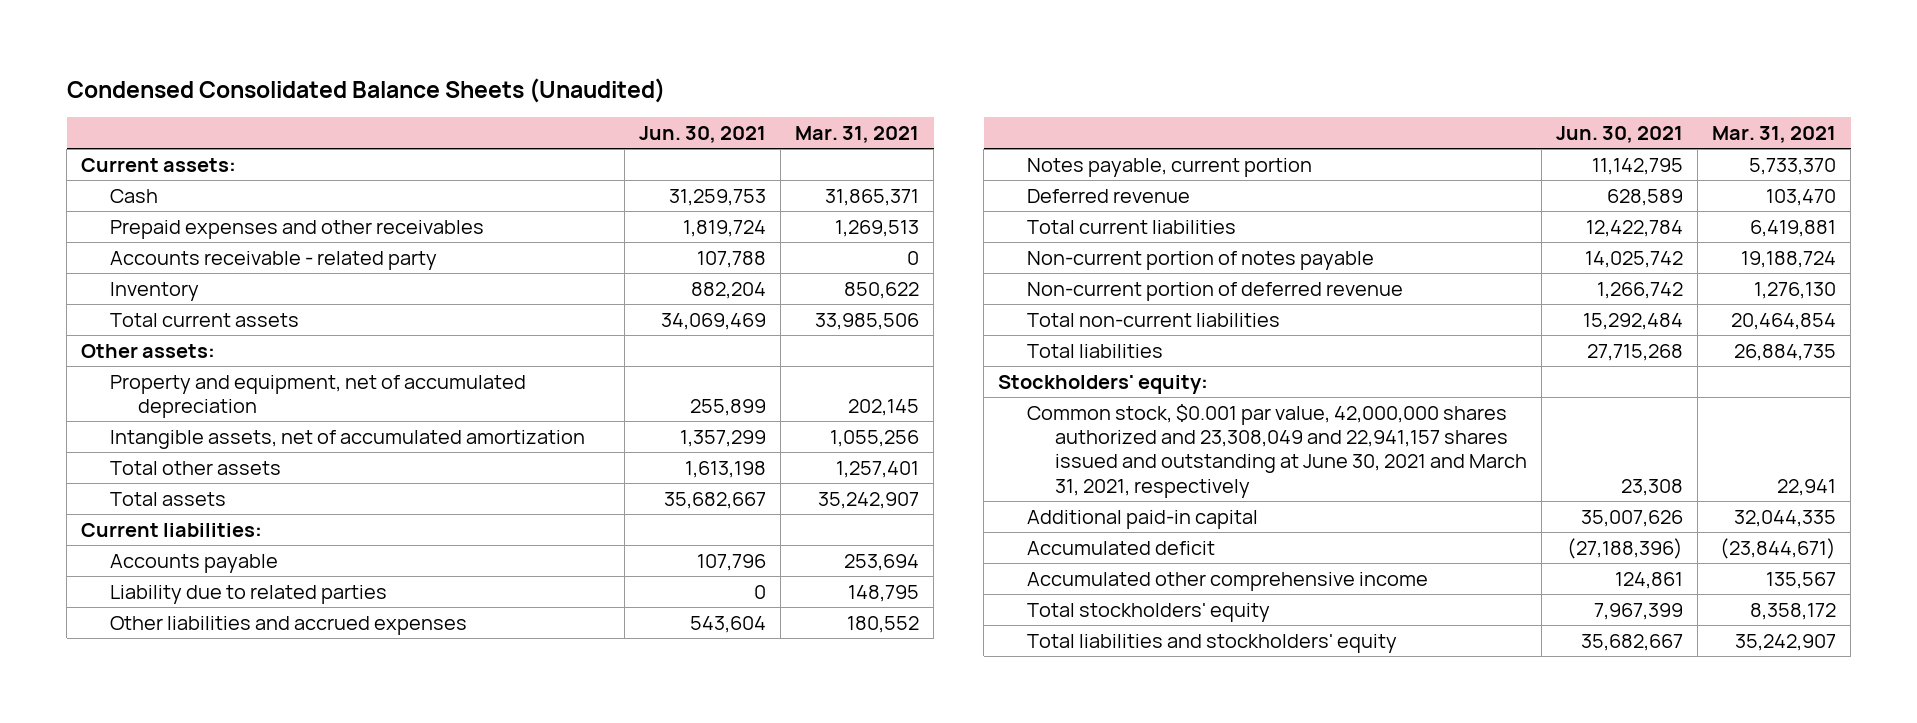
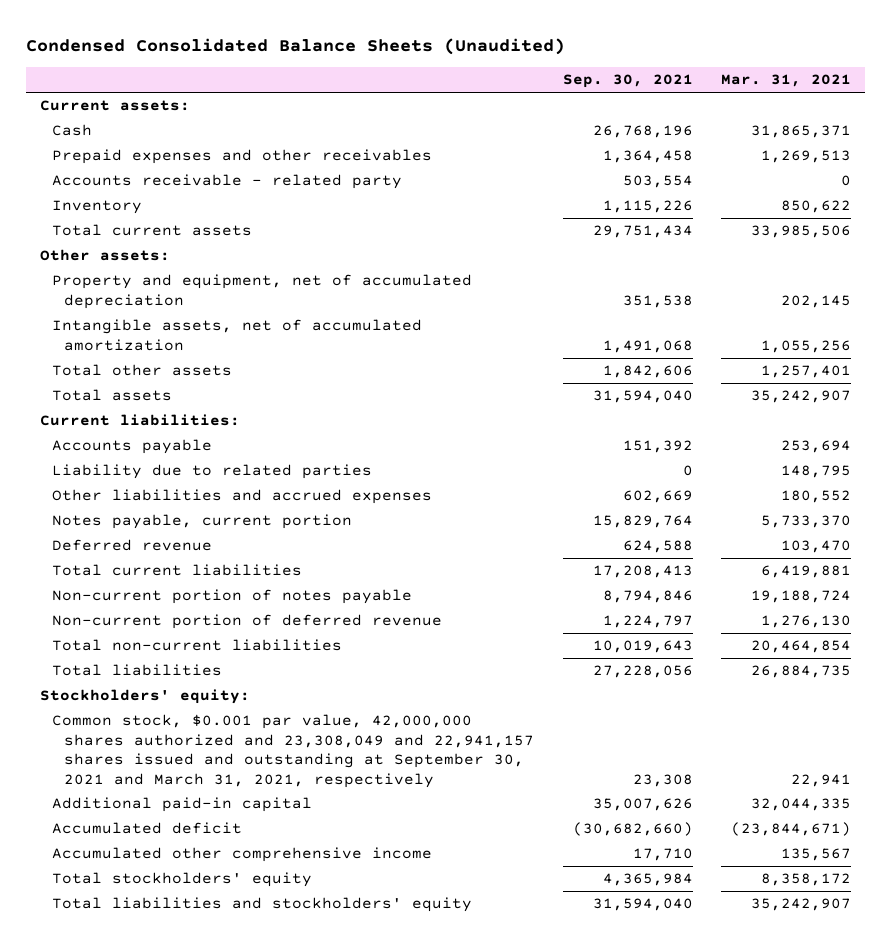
[639,126,767,144] Jun. 30, 2021 -> none
none -> [562,74,693,89] Sep. 30, 2021
[1026,403,1528,498] Common stock, $0.001 par value, 42,000,000 shares authorized and 23,308,049 and 22,941,157 shares issued and outstanding at June 30, 2021 and March 31, 2021, respectively -> [52,714,535,788] Common stock, $0.001 par value, 42,000,000 shares authorized and 23,308,049 and 22,941,157 shares issued and outstanding at September 30, 2021 and March 31, 2021, respectively

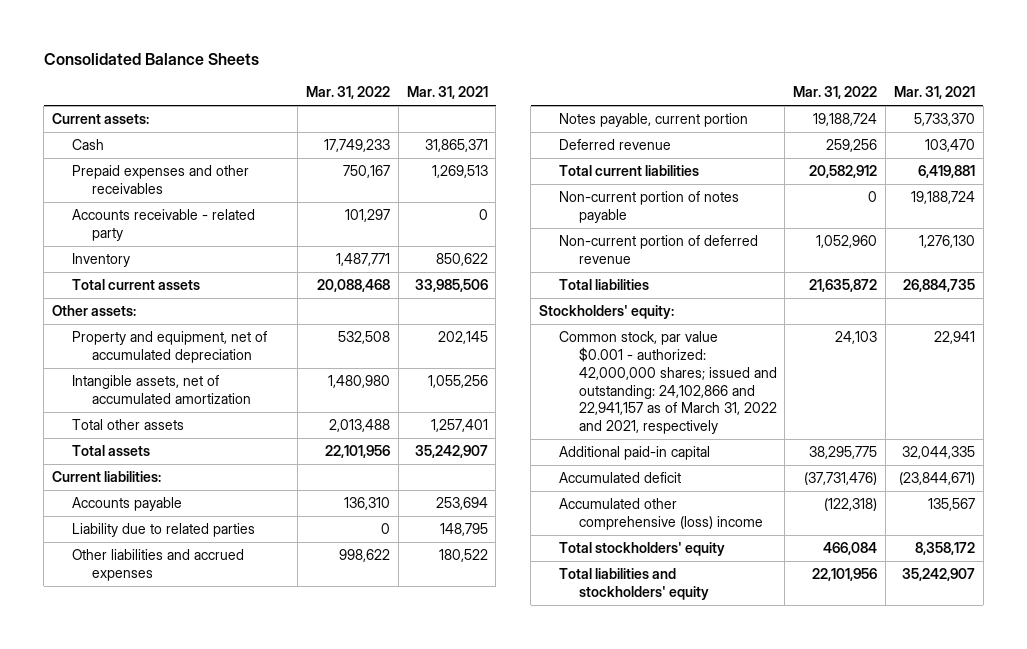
[26,38,566,56] Condensed Consolidated Balance Sheets (Unaudited) -> [43,53,259,66] Consolidated Balance Sheets
[562,74,693,89] Sep. 30, 2021 -> none
none -> [306,86,391,100] Mar. 31, 2022
[781,490,852,504] 180,552 -> [438,548,488,562] 180,522
[52,639,343,652] Total non-current liabilities -> none
[52,714,535,788] Common stock, $0.001 par value, 42,000,000 shares authorized and 23,308,049 and 22,941,157 shares issued and outstanding at September 30, 2021 and March 31, 2021, respectively -> [558,330,777,435] Common stock, par value $0.001 - authorized: 42,000,000 shares; issued and outstanding: 24,102,866 and 22,941,157 as of March 31, 2022 and 2021, respectively
[52,847,433,863] Accumulated other comprehensive income -> [558,497,763,530] Accumulated other comprehensive (loss) income

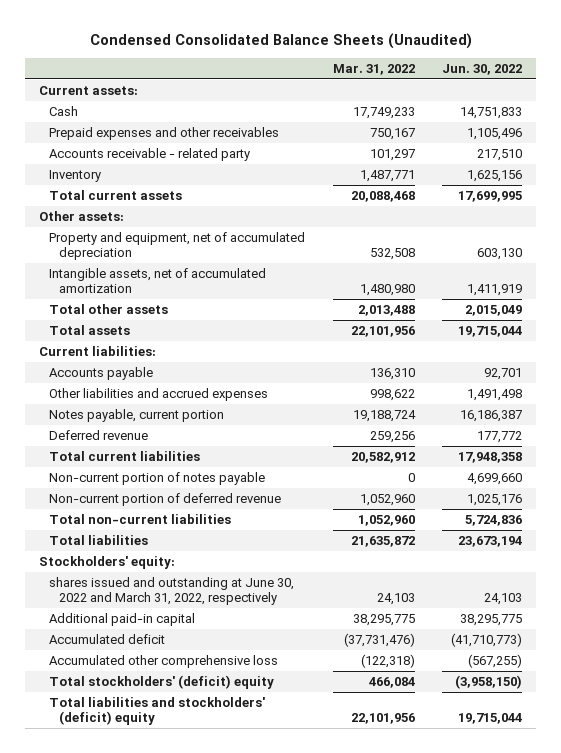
[43,53,259,66] Consolidated Balance Sheets -> [89,33,472,50] Condensed Consolidated Balance Sheets (Unaudited)
[406,86,488,100] Mar. 31, 2021 -> none
none -> [442,63,523,75] Jun. 30, 2022
[71,522,255,537] Liability due to related parties -> none
none -> [49,513,232,524] Total non-current liabilities
[558,330,777,435] Common stock, par value $0.001 - authorized: 42,000,000 shares; issued and outstanding: 24,102,866 and 22,941,157 as of March 31, 2022 and 2021, respectively -> [49,576,295,606] shares issued and outstanding at June 30, 2022 and March 31, 2022, respectively
[558,497,763,530] Accumulated other comprehensive (loss) income -> [49,654,279,668] Accumulated other comprehensive loss
[558,541,725,556] Total stockholders' equity -> [49,674,275,689] Total stockholders' (deficit) equity
[558,567,709,600] Total liabilities and stockholders' equity -> [49,696,266,726] Total liabilities and stockholders' (deficit) equity

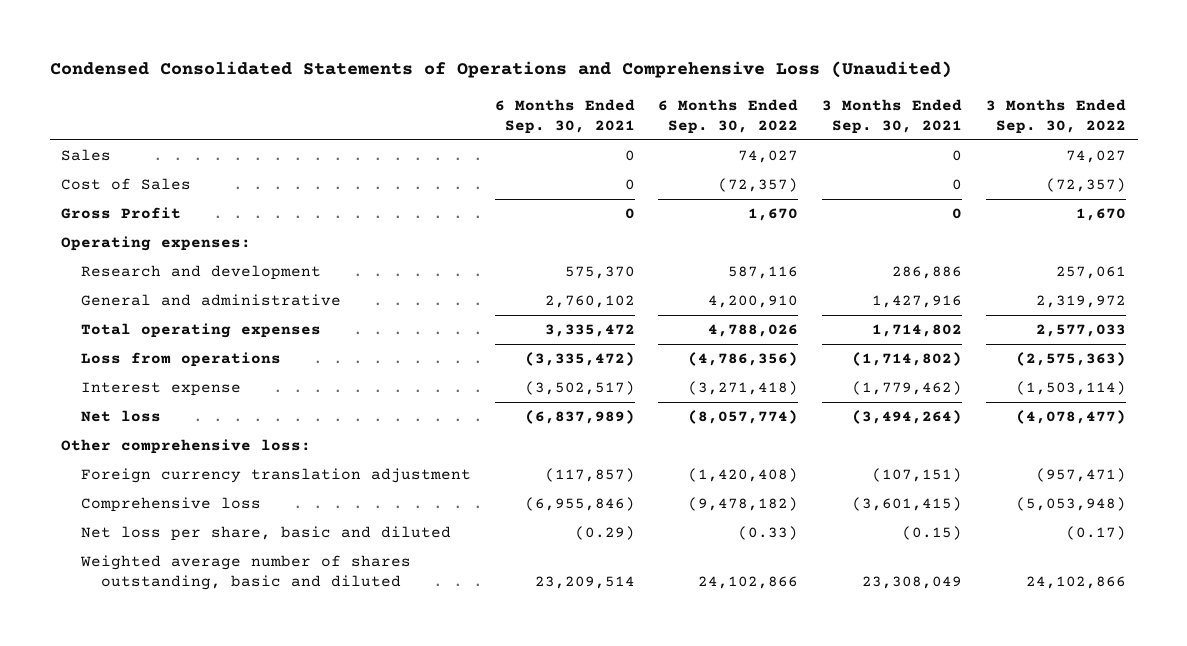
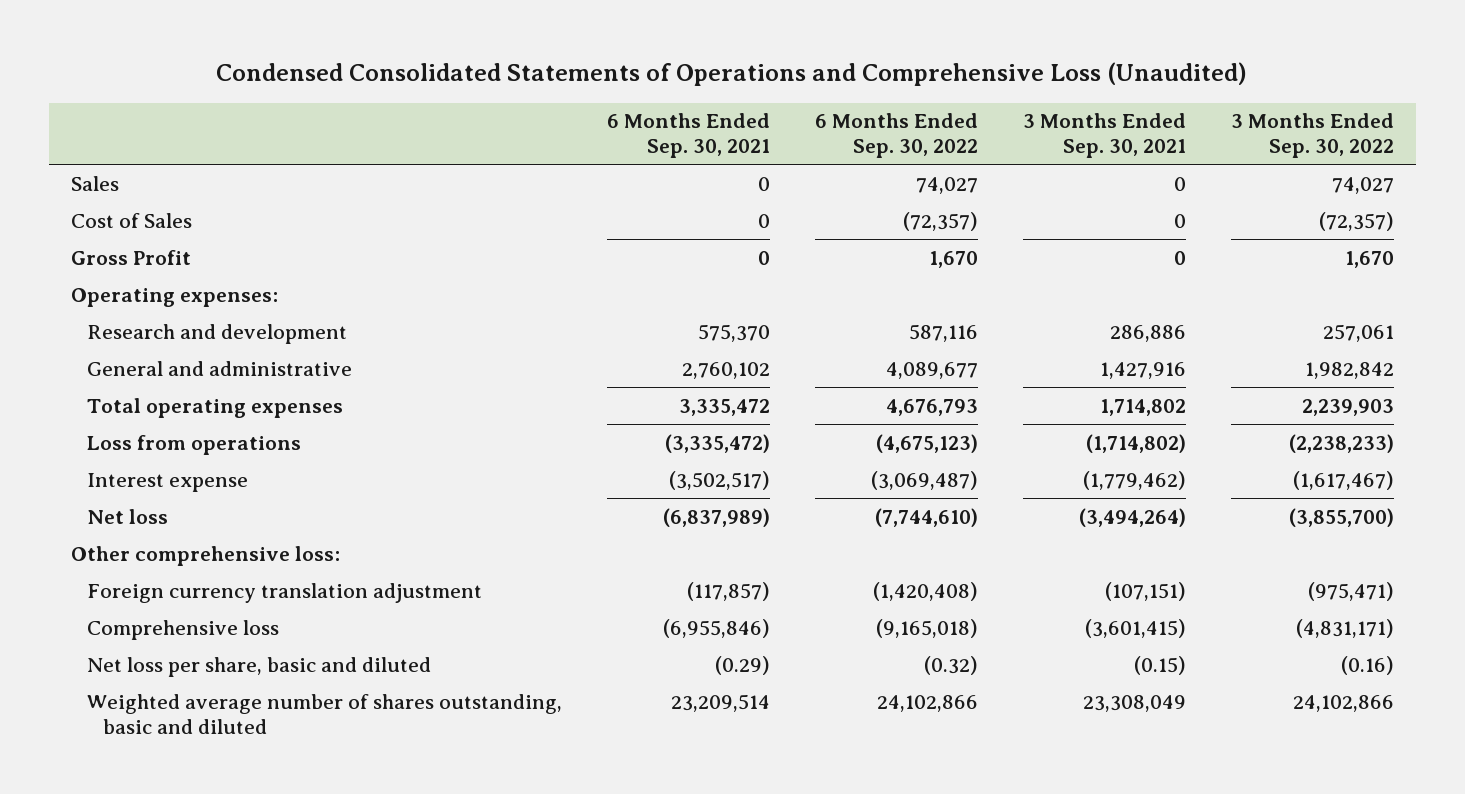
[708,295,799,309] 4,200,910 -> [885,361,978,379] 4,089,677
[1035,295,1126,309] 2,319,972 -> [1304,361,1394,379] 1,982,842
[708,324,799,338] 4,788,026 -> [885,398,978,416] 4,676,793
[1035,324,1126,338] 2,577,033 -> [1301,398,1394,416] 2,239,903
[688,352,799,367] (4,786,356) -> [875,433,978,453] (4,675,123)
[1015,352,1126,367] (2,575,363) -> [1288,433,1394,453] (2,238,233)
[688,381,799,396] (3,271,418) -> [870,470,978,490] (3,069,487)
[1015,381,1126,396] (1,503,114) -> [1292,470,1394,490] (1,617,467)
[688,410,799,425] (8,057,774) -> [874,507,978,527] (7,744,610)
[1015,410,1126,425] (4,078,477) -> [1288,507,1394,527] (3,855,700)
[1035,468,1126,483] (957,471) -> [1307,581,1394,601] (975,471)
[688,497,799,512] (9,478,182) -> [875,618,978,638] (9,165,018)
[1015,497,1126,512] (5,053,948) -> [1295,618,1394,638] (4,831,171)
[738,526,799,541] (0.33) -> [923,655,978,675] (0.32)
[1065,526,1126,541] (0.17) -> [1340,655,1394,675] (0.16)

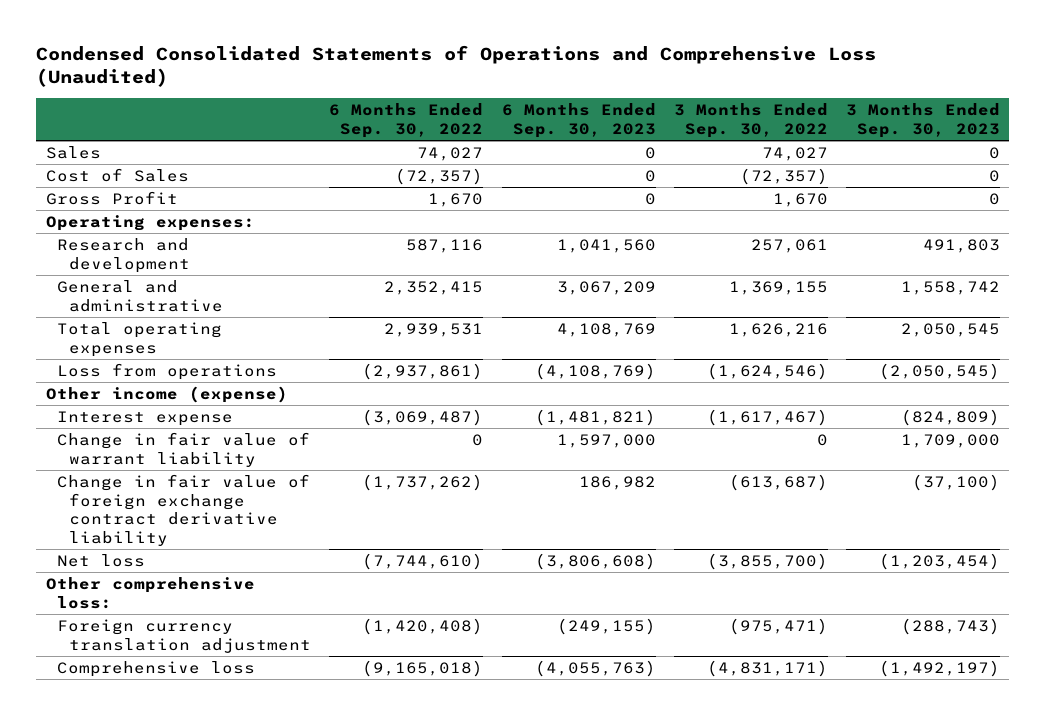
[606,113,770,159] 6 Months Ended Sep. 30, 2021 -> none
[1022,113,1186,159] 3 Months Ended Sep. 30, 2021 -> none
none -> [501,103,656,139] 6 Months Ended Sep. 30, 2023
none -> [845,103,1000,139] 3 Months Ended Sep. 30, 2023
[885,361,978,379] 4,089,677 -> [384,280,484,295] 2,352,415
[1304,361,1394,379] 1,982,842 -> [728,280,828,295] 1,369,155
[885,398,978,416] 4,676,793 -> [384,322,484,337] 2,939,531
[1301,398,1394,416] 2,239,903 -> [728,322,828,337] 1,626,216
[875,433,978,453] (4,675,123) -> [362,362,484,380] (2,937,861)
[1288,433,1394,453] (2,238,233) -> [706,362,828,380] (1,624,546)
none -> [45,385,288,403] Other income (expense)
none -> [57,431,311,467] Change in fair value of warrant liability
none -> [57,473,311,547] Change in fair value of foreign exchange contract derivative liability
[86,656,431,677] Net loss per share, basic and diluted -> none
[86,693,562,734] Weighted average number of shares outstanding, basic and diluted -> none

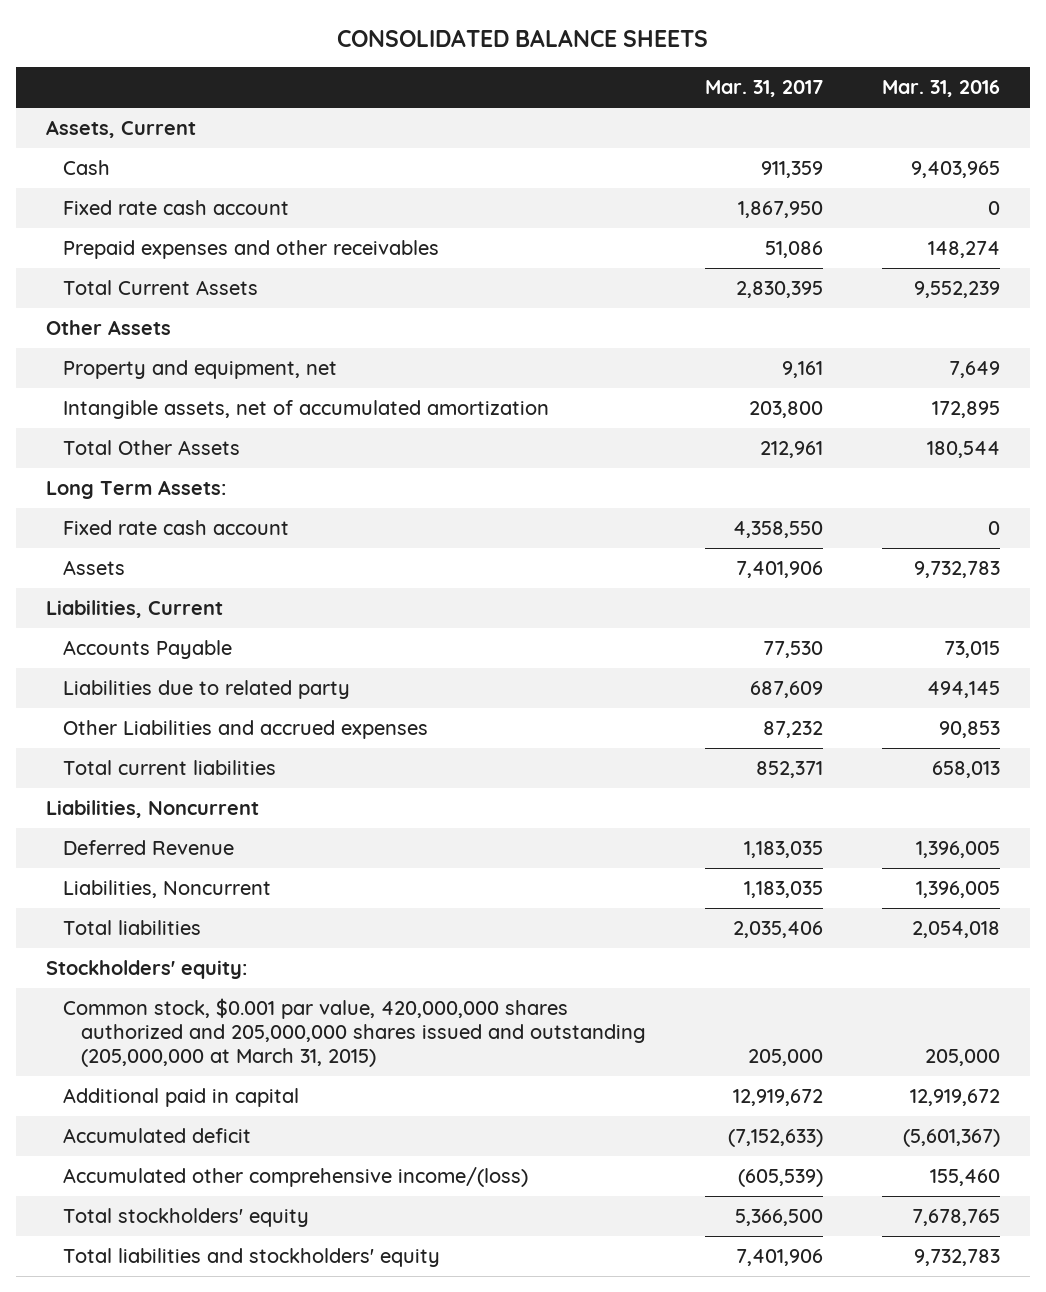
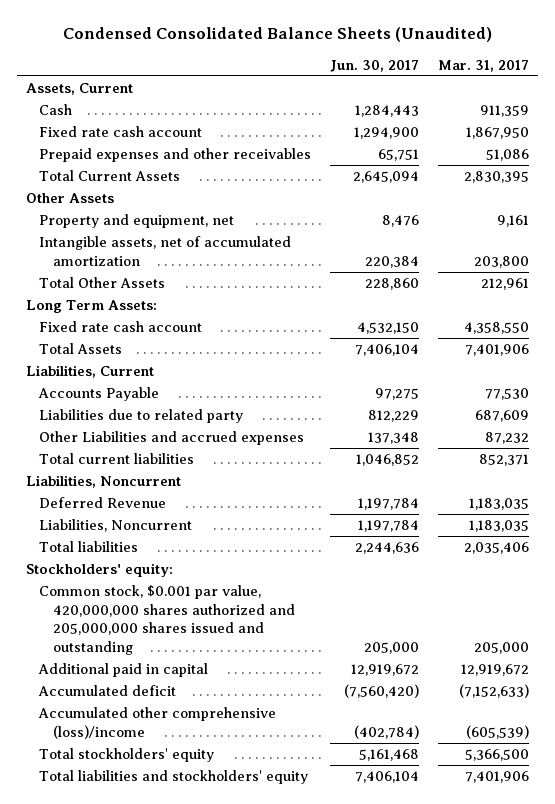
[337,29,709,48] CONSOLIDATED BALANCE SHEETS -> [62,27,492,43] Condensed Consolidated Balance Sheets (Unaudited)
[882,80,1001,98] Mar. 31, 2016 -> none
none -> [330,59,420,72] Jun. 30, 2017
[63,560,126,576] Assets -> [39,343,123,355] Total Assets
[63,998,646,1068] Common stock, $0.001 par value, 420,000,000 shares authorized and 205,000,000 shares issued and outstanding (205,000,000 at March 31, 2015) -> [39,585,295,655] Common stock, $0.001 par value, 420,000,000 shares authorized and 205,000,000 shares issued and outstanding
[63,1167,529,1188] Accumulated other comprehensive income/(loss) -> [38,707,277,739] Accumulated other comprehensive (loss)/income

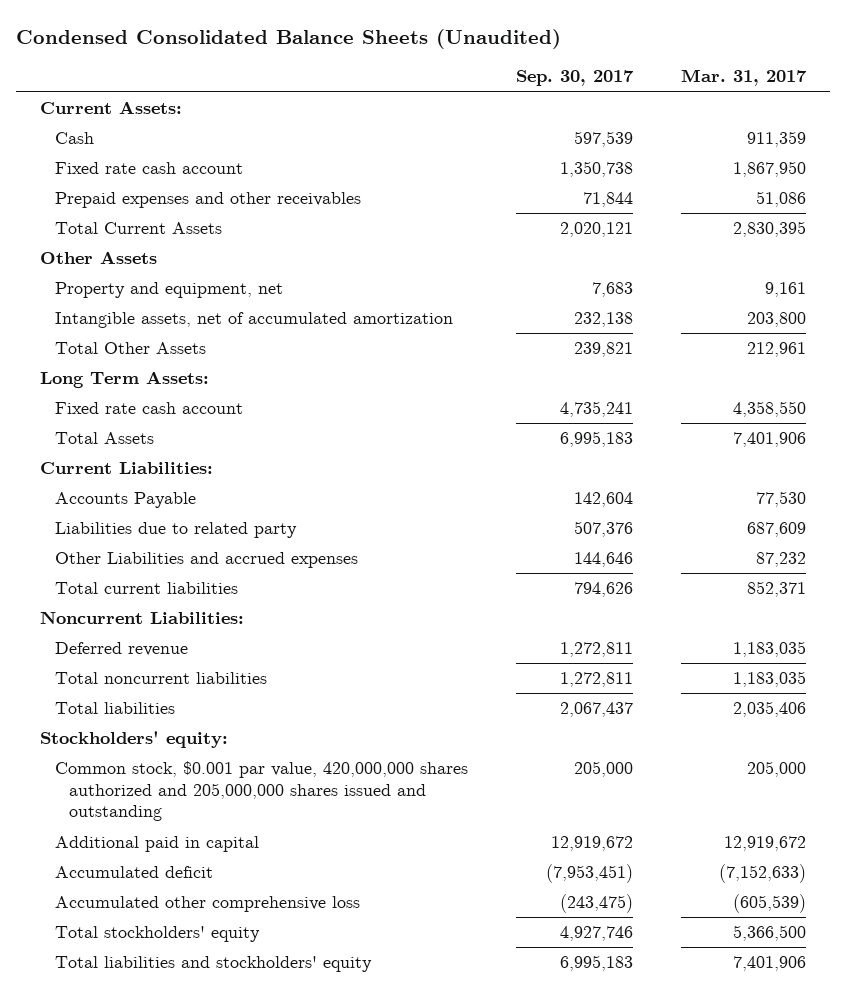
[330,59,420,72] Jun. 30, 2017 -> none
none -> [515,70,634,87] Sep. 30, 2017
[26,83,134,96] Assets, Current -> [40,101,183,115] Current Assets:
[26,365,155,379] Liabilities, Current -> [40,462,214,475] Current Liabilities:
[26,475,182,489] Liabilities, Noncurrent -> [40,611,245,625] Noncurrent Liabilities:
[39,497,167,509] Deferred Revenue -> [54,642,188,657] Deferred revenue
[39,519,193,533] Liabilities, Noncurrent -> [54,672,267,685] Total noncurrent liabilities
[38,707,277,739] Accumulated other comprehensive (loss)/income -> [54,896,360,913] Accumulated other comprehensive loss

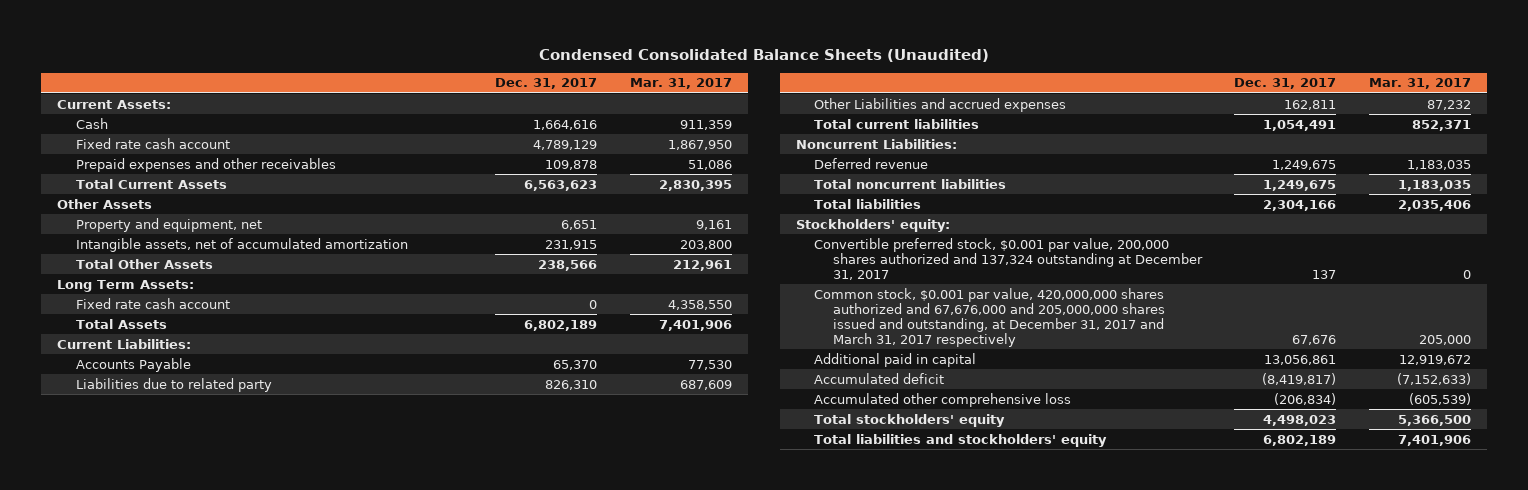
[515,70,634,87] Sep. 30, 2017 -> none
none -> [495,78,598,90] Dec. 31, 2017
none -> [814,237,1203,280] Convertible preferred stock, $0.001 par value, 200,000 shares authorized and 137,324 outstanding at December 31, 2017
[54,761,468,822] Common stock, $0.001 par value, 420,000,000 shares authorized and 205,000,000 shares issued and outstanding -> [814,287,1165,347] Common stock, $0.001 par value, 420,000,000 shares authorized and 67,676,000 and 205,000,000 shares issued and outstanding, at December 31, 2017 and March 31, 2017 respectively

